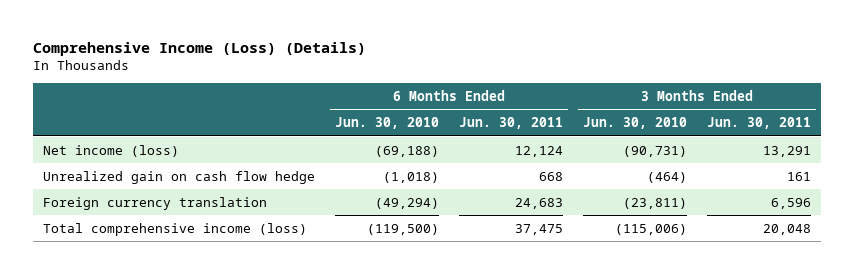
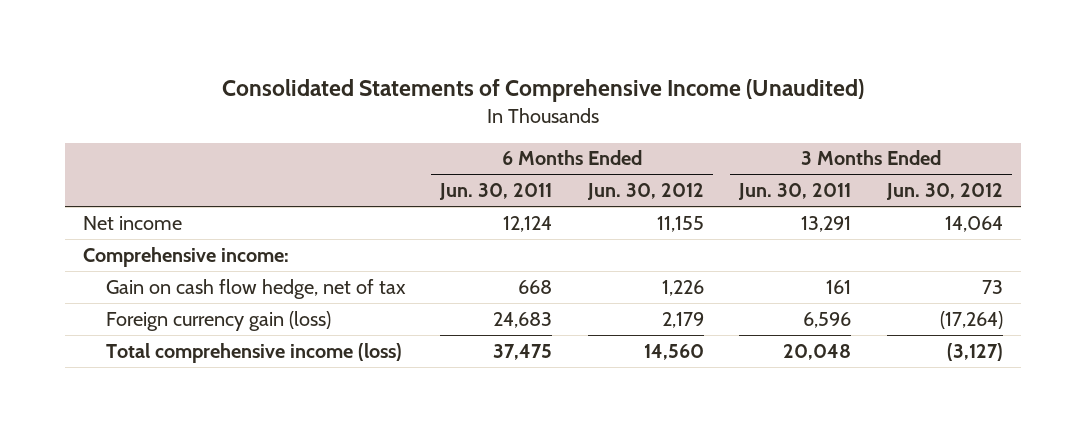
[32,41,366,56] Comprehensive Income (Loss) (Details) -> [221,78,864,102] Consolidated Statements of Comprehensive Income (Unaudited)
[334,117,439,130] Jun. 30, 2010 -> none
[582,117,687,130] Jun. 30, 2010 -> none
none -> [586,183,704,201] Jun. 30, 2012
none -> [885,183,1003,201] Jun. 30, 2012
[42,144,179,157] Net income (loss) -> [82,215,182,230] Net income
none -> [82,246,289,267] Comprehensive income:
[42,170,315,184] Unrealized gain on cash flow hedge -> [105,278,406,299] Gain on cash flow hedge, net of tax
[42,196,267,210] Foreign currency translation -> [105,310,331,331] Foreign currency gain (loss)

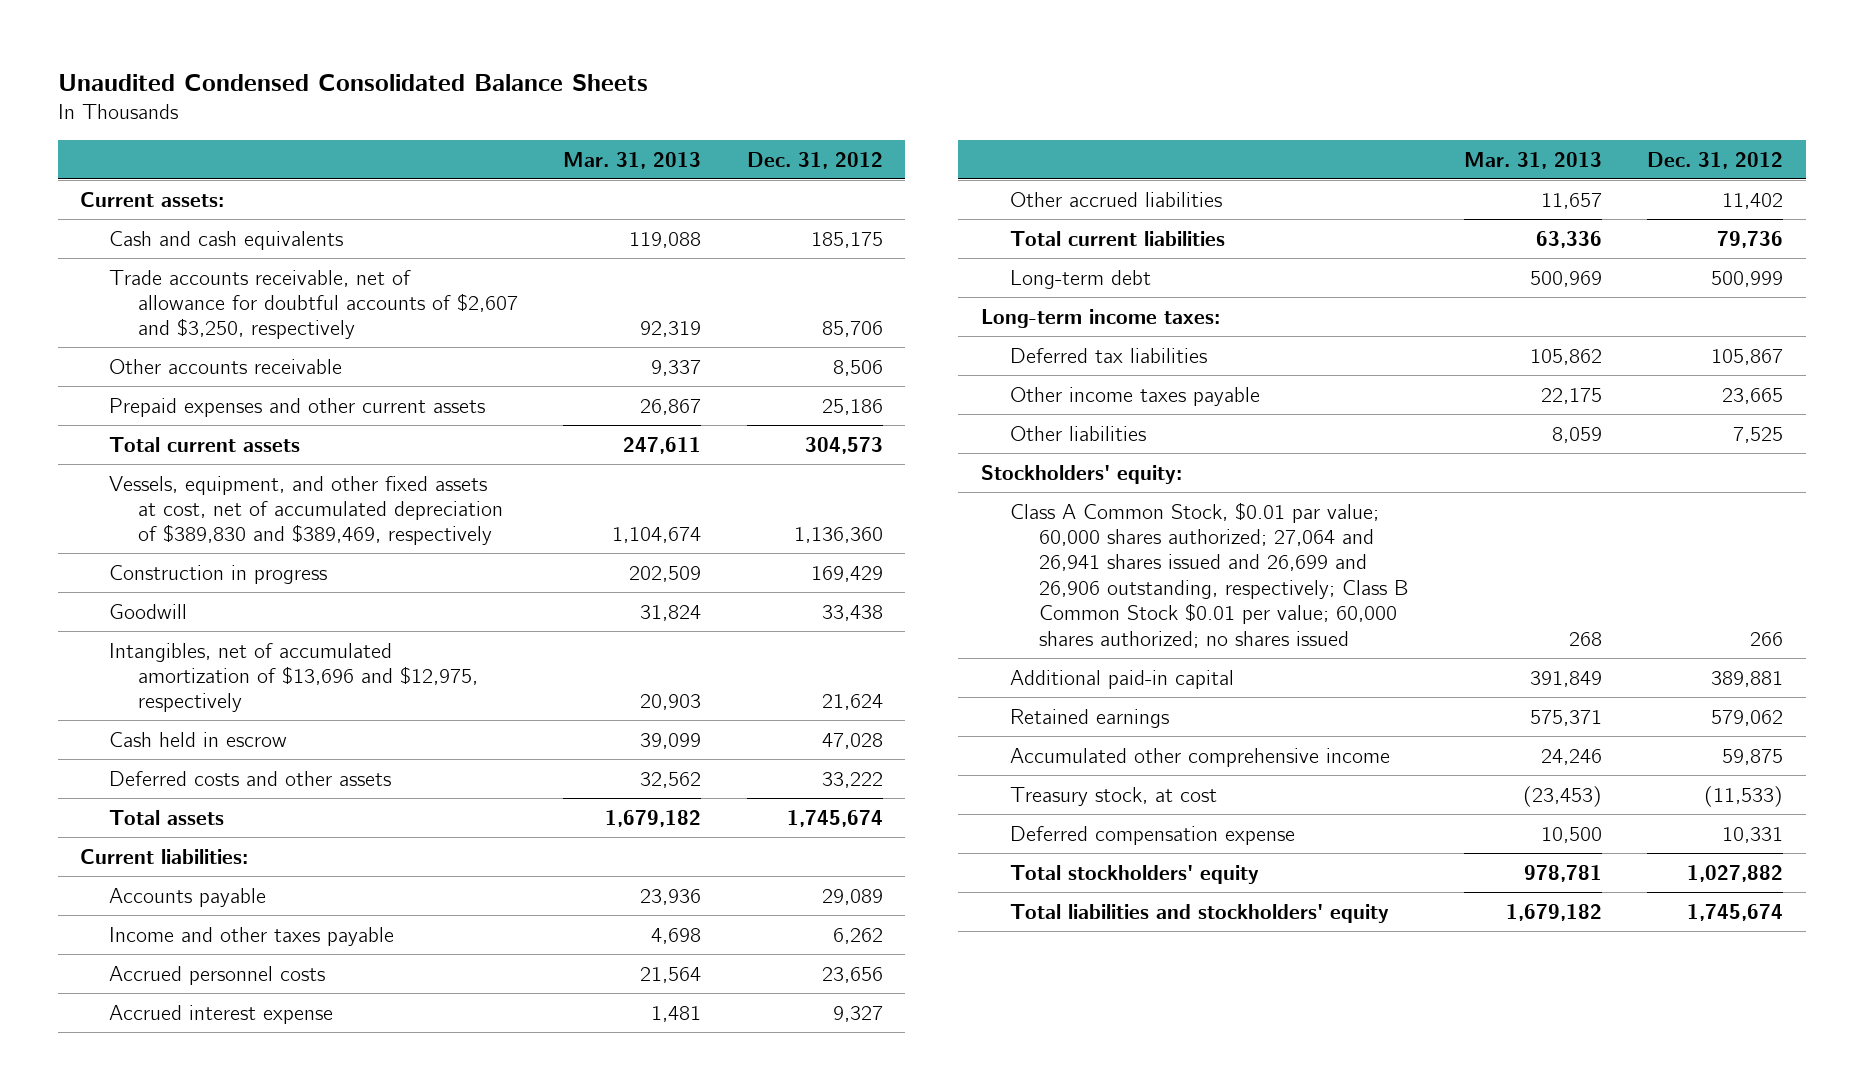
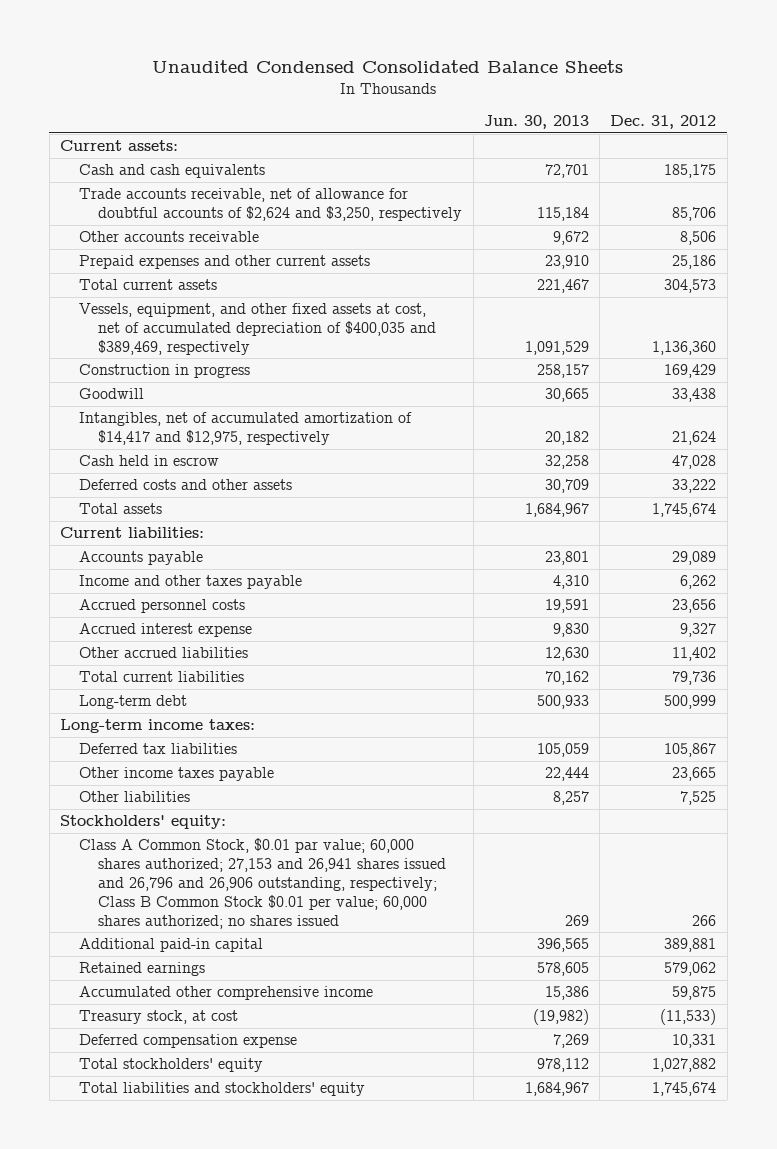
[563,151,702,169] Mar. 31, 2013 -> none
none -> [483,115,589,130] Jun. 30, 2013
[109,269,519,340] Trade accounts receivable, net of allowance for doubtful accounts of $2,607 and $3,250, respectively -> [79,188,463,222] Trade accounts receivable, net of allowance for doubtful accounts of $2,624 and $3,250, respectively
[109,475,504,546] Vessels, equipment, and other fixed assets at cost, net of accumulated depreciation of $389,830 and $389,469, respectively -> [79,303,437,355] Vessels, equipment, and other fixed assets at cost, net of accumulated depreciation of $400,035 and $389,469, respectively
[109,642,479,713] Intangibles, net of accumulated amortization of $13,696 and $12,975, respectively -> [79,412,413,446] Intangibles, net of accumulated amortization of $14,417 and $12,975, respectively
[1009,501,1408,648] Class A Common Stock, $0.01 par value; 60,000 shares authorized; 27,064 and 26,941 shares issued and 26,699 and 26,906 outstanding, respectively; Class B Common Stock $0.01 per value; 60,000 shares authorized; no shares issued -> [79,838,447,929] Class A Common Stock, $0.01 par value; 60,000 shares authorized; 27,153 and 26,941 shares issued and 26,796 and 26,906 outstanding, respectively; Class B Common Stock $0.01 per value; 60,000 shares authorized; no shares issued

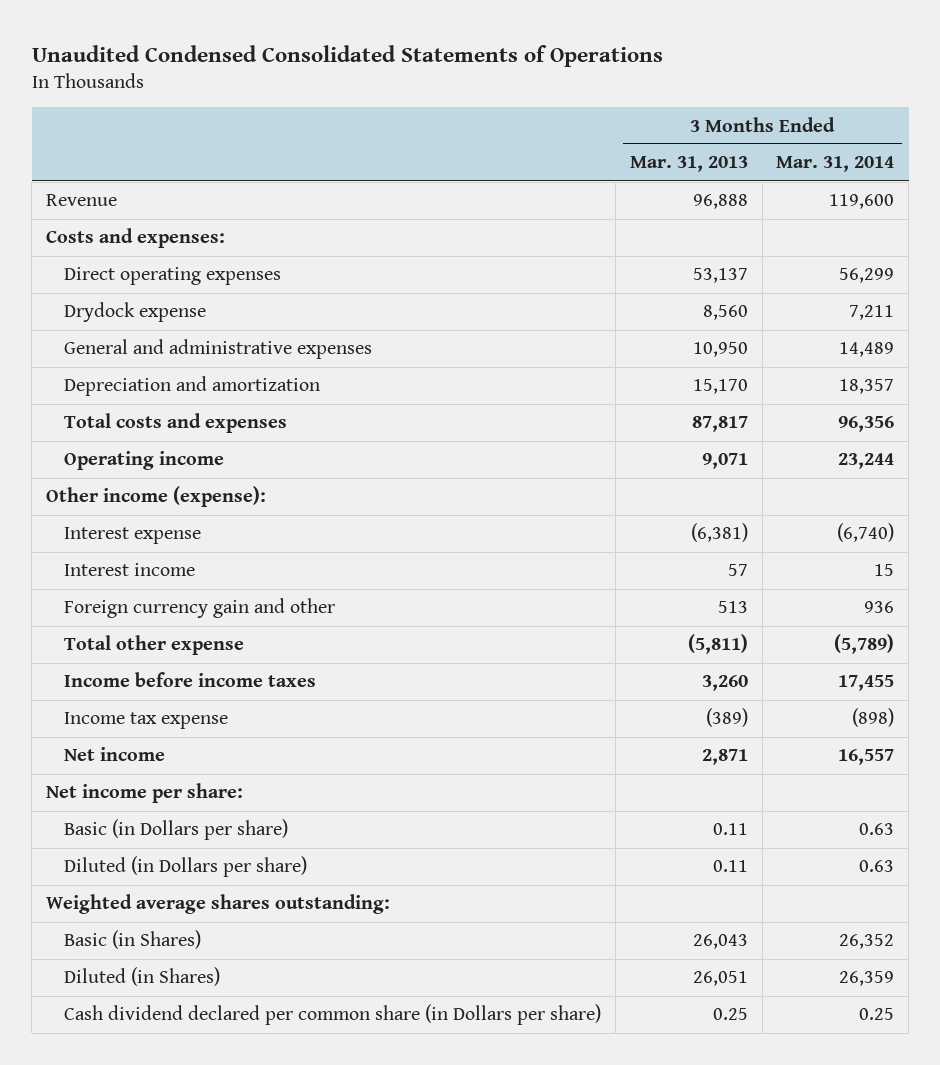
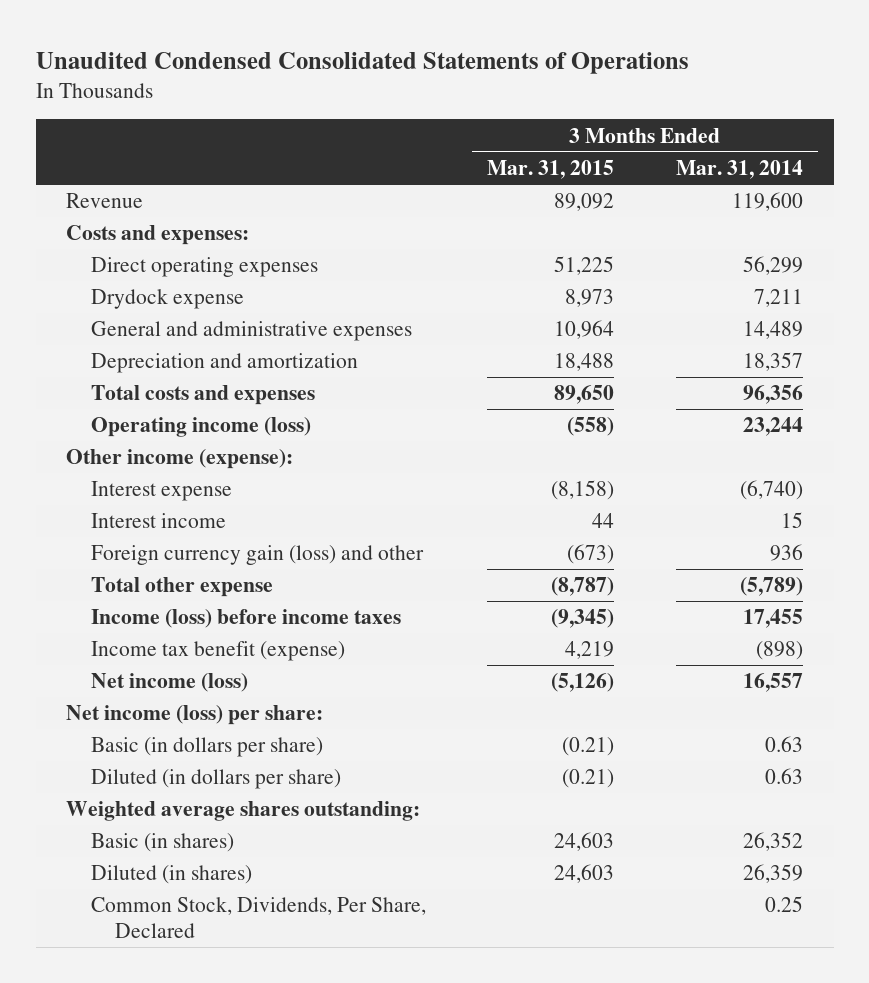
[629,156,748,173] Mar. 31, 2013 -> none
none -> [487,160,615,180] Mar. 31, 2015
[64,451,225,471] Operating income -> [90,417,311,438] Operating income (loss)
[64,598,336,619] Foreign currency gain and other -> [90,545,424,566] Foreign currency gain (loss) and other
[64,672,317,688] Income before income taxes -> [90,609,401,629] Income (loss) before income taxes
[64,712,229,730] Income tax expense -> [90,641,345,662] Income tax benefit (expense)
[64,747,166,762] Net income -> [90,673,248,693] Net income (loss)
[45,783,243,804] Net income per share: -> [66,705,324,726] Net income (loss) per share:
[64,819,289,841] Basic (in Dollars per share) -> [90,737,323,758] Basic (in dollars per share)
[64,856,308,878] Diluted (in Dollars per share) -> [90,769,341,790] Diluted (in dollars per share)
[64,930,202,950] Basic (in Shares) -> [90,833,234,853] Basic (in shares)
[64,967,221,987] Diluted (in Shares) -> [90,865,252,885] Diluted (in shares)
[64,1004,602,1026] Cash dividend declared per common share (in Dollars per share) -> [90,897,426,939] Common Stock, Dividends, Per Share, Declared

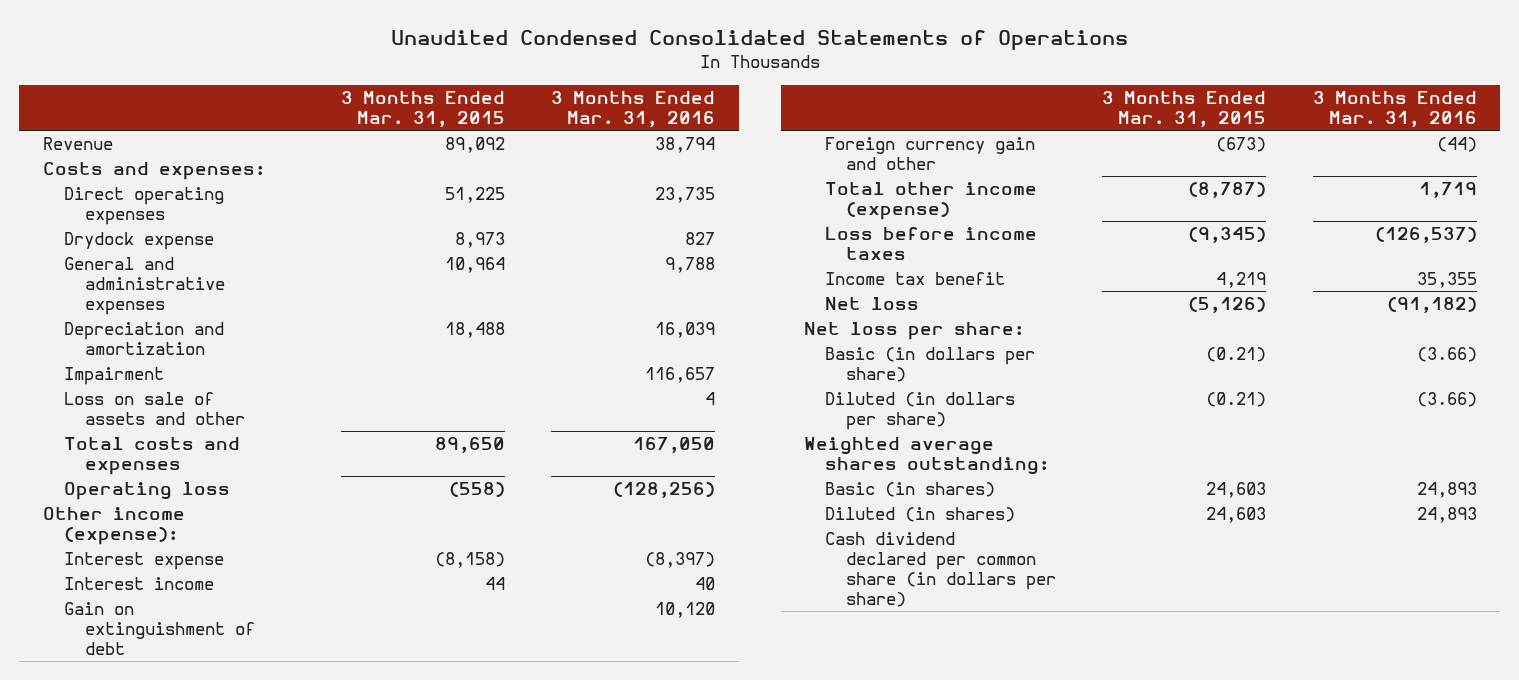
[675,160,803,180] Mar. 31, 2014 -> none
none -> [551,90,716,127] 3 Months Ended Mar. 31, 2016
none -> [63,366,164,385] Impairment
none -> [63,391,245,426] Loss on sale of assets and other
[90,417,311,438] Operating income (loss) -> [63,481,230,500] Operating loss
none -> [63,601,255,656] Gain on extinguishment of debt
[90,545,424,566] Foreign currency gain (loss) and other -> [824,136,1035,171] Foreign currency gain and other
[90,577,273,598] Total other expense -> [824,181,1037,221] Total other income (expense)
[90,609,401,629] Income (loss) before income taxes -> [824,226,1037,261] Loss before income taxes
[90,641,345,662] Income tax benefit (expense) -> [824,271,1005,285] Income tax benefit
[90,673,248,693] Net income (loss) -> [824,296,919,310] Net loss
[66,705,324,726] Net income (loss) per share: -> [803,321,1024,340] Net loss per share:
[90,897,426,939] Common Stock, Dividends, Per Share, Declared -> [824,531,1056,608] Cash dividend declared per common share (in dollars per share)

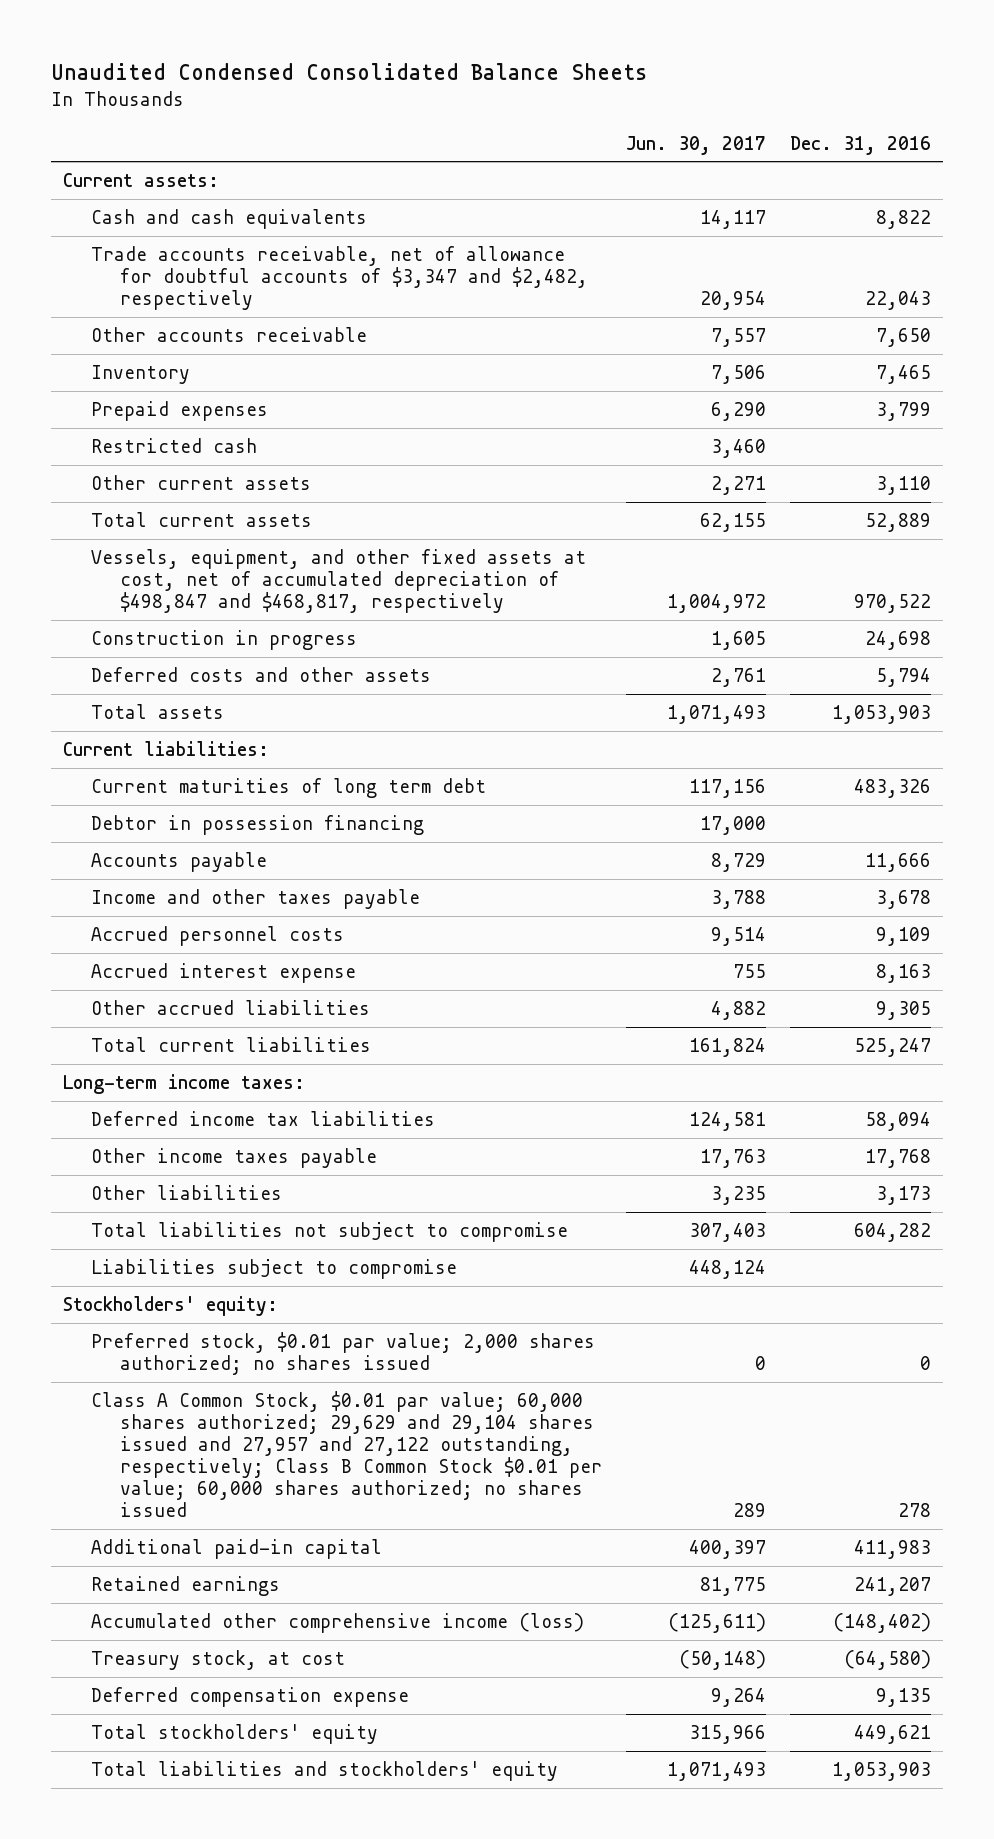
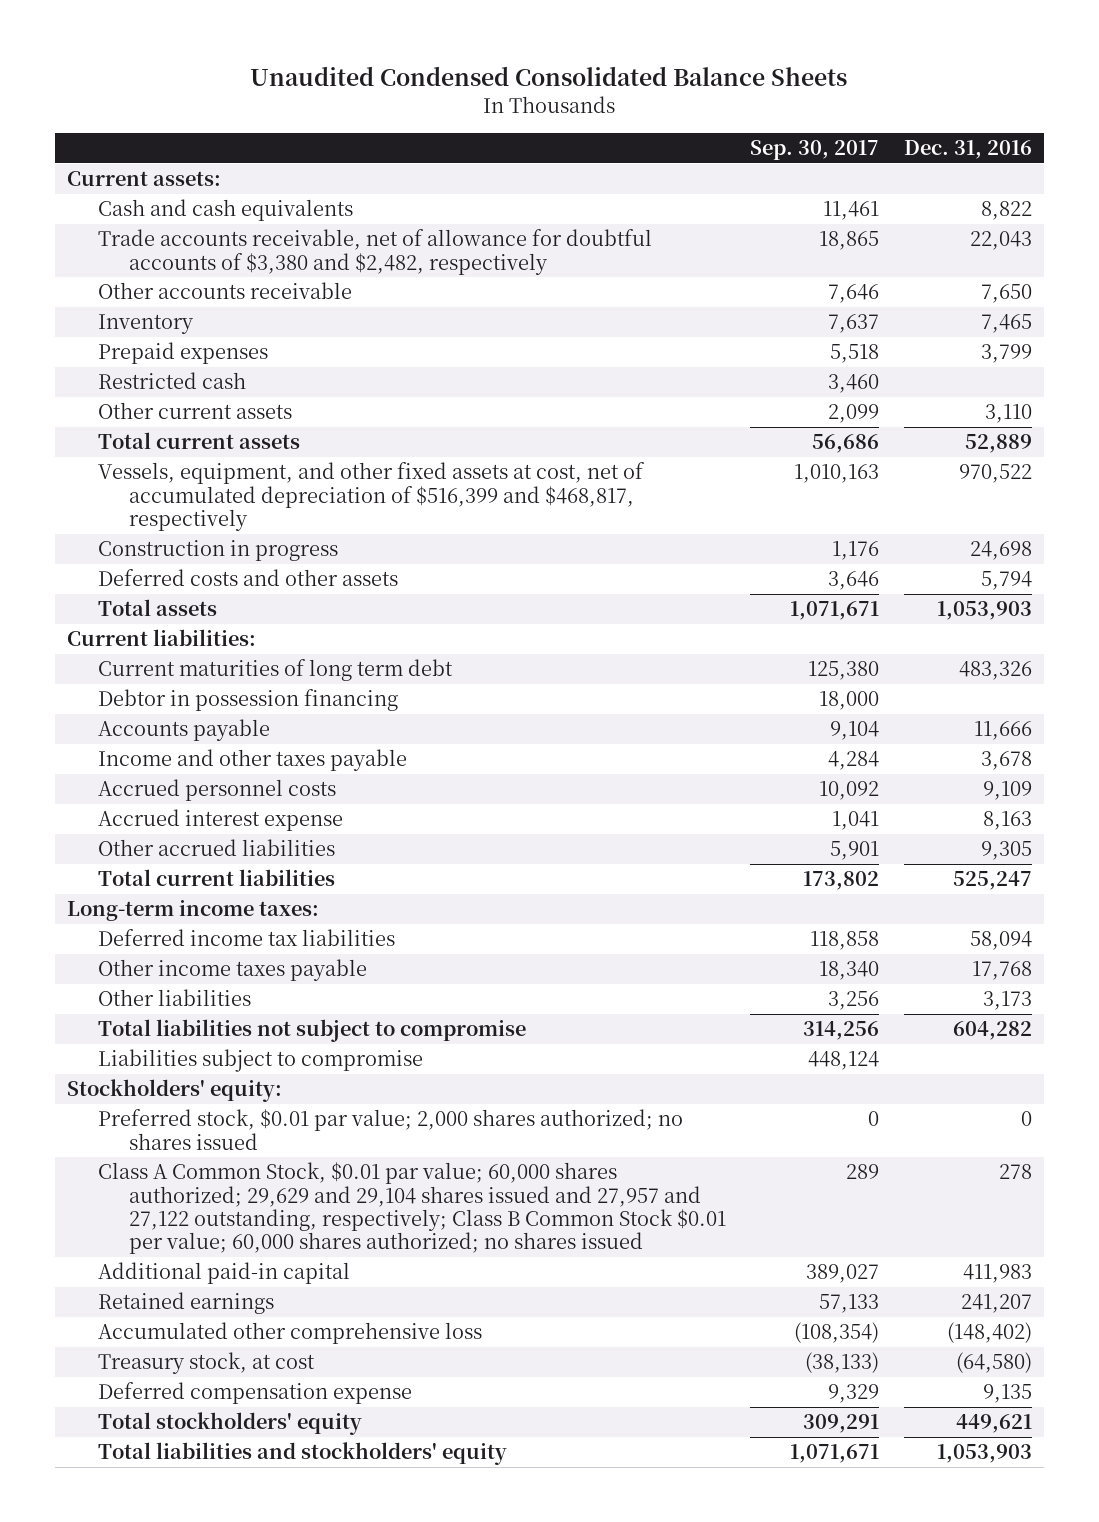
[626,135,767,155] Jun. 30, 2017 -> none
none -> [750,140,880,161] Sep. 30, 2017
[91,245,589,311] Trade accounts receivable, net of allowance for doubtful accounts of $3,347 and $2,482, respectively -> [97,229,652,275] Trade accounts receivable, net of allowance for doubtful accounts of $3,380 and $2,482, respectively
[91,548,587,614] Vessels, equipment, and other fixed assets at cost, net of accumulated depreciation of $498,847 and $468,817, respectively -> [97,462,645,531] Vessels, equipment, and other fixed assets at cost, net of accumulated depreciation of $516,399 and $468,817, respectively
[91,1612,585,1633] Accumulated other comprehensive income (loss) -> [97,1322,482,1345] Accumulated other comprehensive loss

